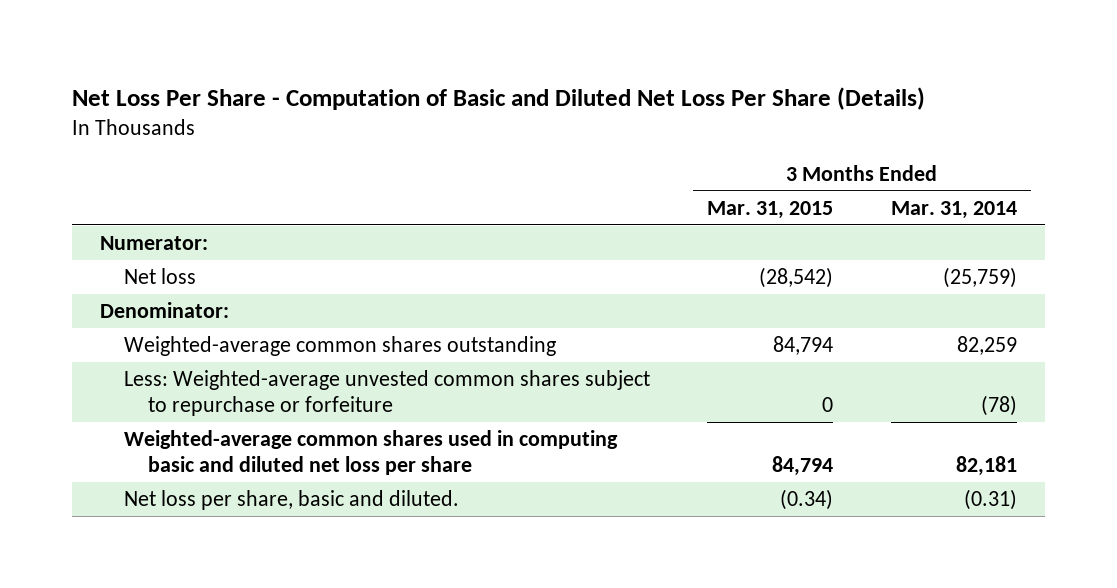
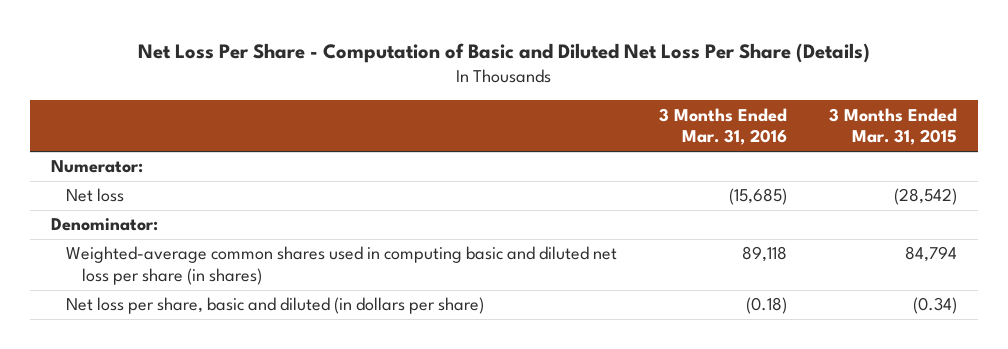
[890,201,1017,220] Mar. 31, 2014 -> none
none -> [659,107,788,146] 3 Months Ended Mar. 31, 2016
[124,336,557,357] Weighted-average common shares outstanding -> none
[124,370,651,417] Less: Weighted-average unvested common shares subject to repurchase or forfeiture -> none
[124,430,619,476] Weighted-average common shares used in computing basic and diluted net loss per share -> [66,246,618,286] Weighted-average common shares used in computing basic and diluted net loss per share (in shares)
[124,490,460,511] Net loss per share, basic and diluted. -> [66,297,485,315] Net loss per share, basic and diluted (in dollars per share)

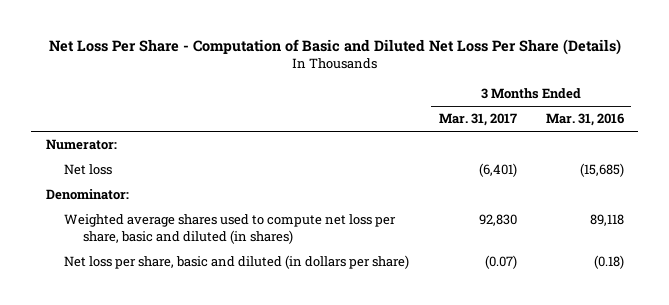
[828,107,957,146] 3 Months Ended Mar. 31, 2015 -> none
none -> [438,113,517,127] Mar. 31, 2017
[66,246,618,286] Weighted-average common shares used in computing basic and diluted net loss per share (in shares) -> [64,214,397,244] Weighted average shares used to compute net loss per share, basic and diluted (in shares)

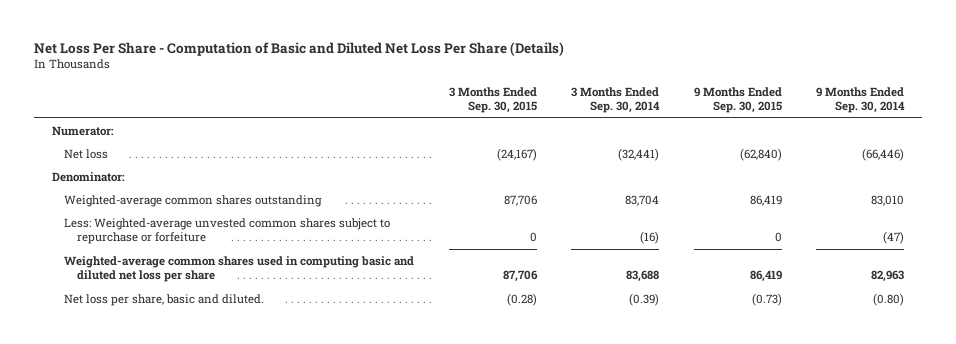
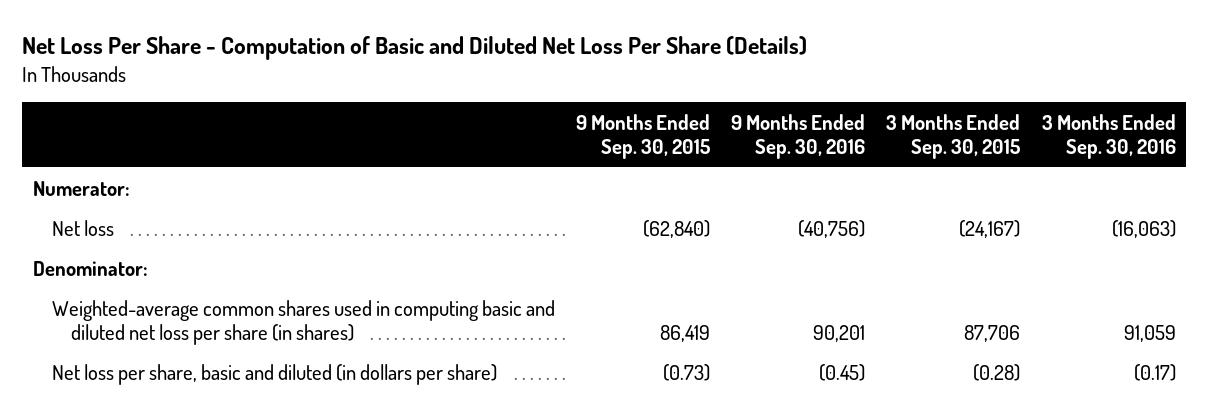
[571,86,661,114] 3 Months Ended Sep. 30, 2014 -> none
[816,86,906,114] 9 Months Ended Sep. 30, 2014 -> none
none -> [731,113,866,159] 9 Months Ended Sep. 30, 2016
none -> [1041,113,1176,159] 3 Months Ended Sep. 30, 2016
[64,194,323,207] Weighted-average common shares outstanding -> none
[64,217,391,245] Less: Weighted-average unvested common shares subject to repurchase or forfeiture -> none
[64,255,415,283] Weighted-average common shares used in computing basic and diluted net loss per share -> [51,299,555,345] Weighted-average common shares used in computing basic and diluted net loss per share (in shares)
[64,293,265,306] Net loss per share, basic and diluted. -> [51,363,497,385] Net loss per share, basic and diluted (in dollars per share)

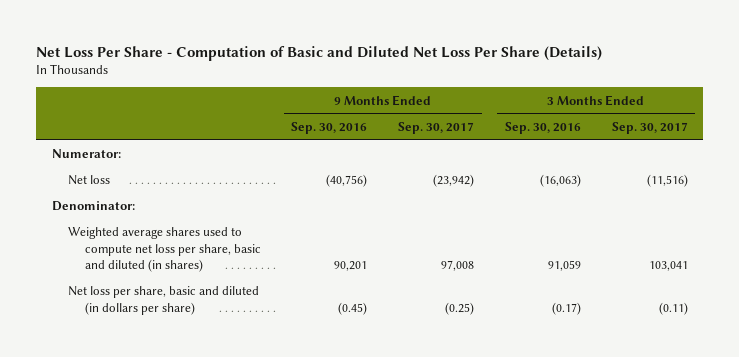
[576,113,711,159] 9 Months Ended Sep. 30, 2015 -> none
[886,113,1021,159] 3 Months Ended Sep. 30, 2015 -> none
none -> [398,121,475,134] Sep. 30, 2017
none -> [611,121,688,134] Sep. 30, 2017
[51,299,555,345] Weighted-average common shares used in computing basic and diluted net loss per share (in shares) -> [68,227,261,273] Weighted average shares used to compute net loss per share, basic and diluted (in shares)

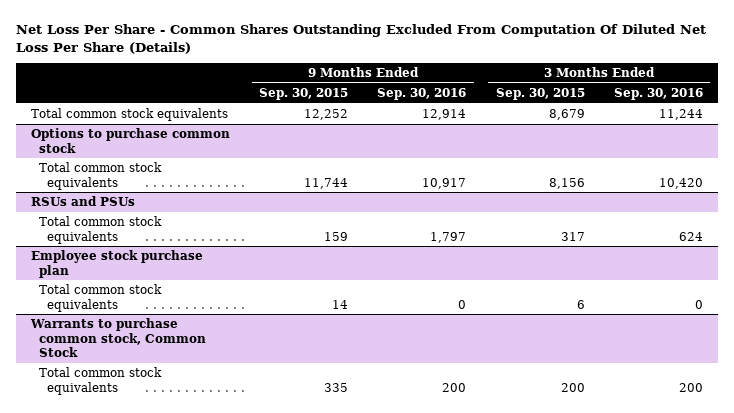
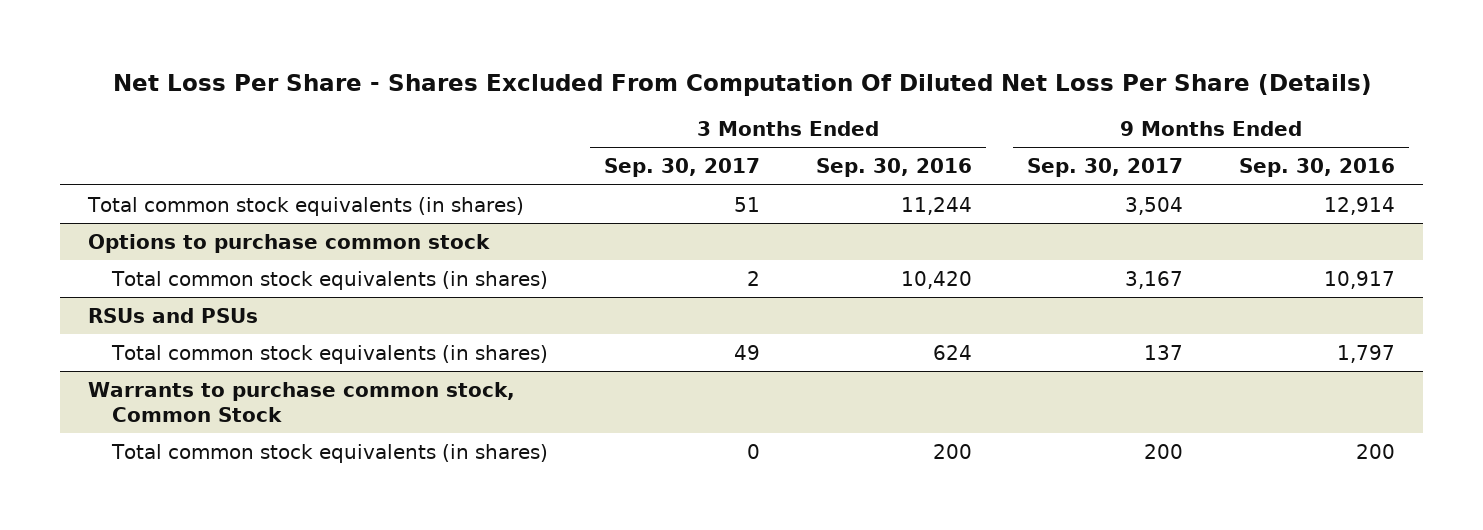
[16,24,707,54] Net Loss Per Share - Common Shares Outstanding Excluded From Computation Of Diluted Net Loss Per Share (Details) -> [112,73,1372,96] Net Loss Per Share - Shares Excluded From Computation Of Diluted Net Loss Per Share (Details)
[259,88,349,101] Sep. 30, 2015 -> none
[495,88,585,101] Sep. 30, 2015 -> none
none -> [603,158,760,178] Sep. 30, 2017
none -> [1027,158,1184,178] Sep. 30, 2017
[30,108,228,122] Total common stock equivalents -> [87,196,525,216] Total common stock equivalents (in shares)
[39,162,163,190] Total common stock equivalents -> [111,270,549,290] Total common stock equivalents (in shares)
[30,250,203,278] Employee stock purchase plan -> none
[39,284,163,312] Total common stock equivalents -> none
[39,216,163,244] Total common stock equivalents -> [111,344,549,364] Total common stock equivalents (in shares)
[39,367,163,395] Total common stock equivalents -> [111,443,549,463] Total common stock equivalents (in shares)

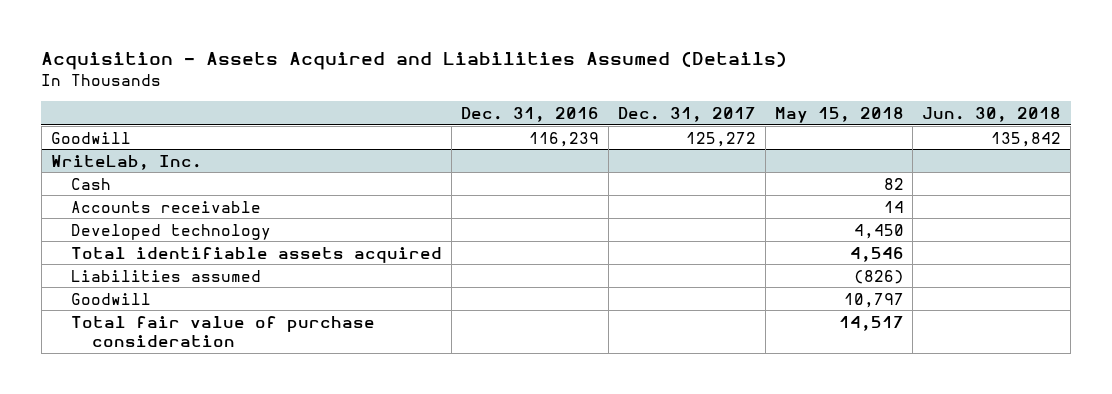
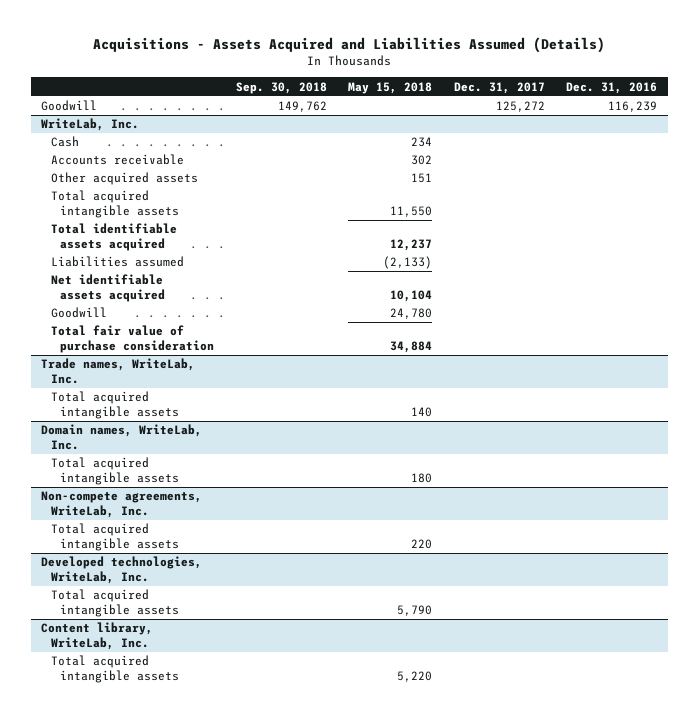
[41,51,788,71] Acquisition - Assets Acquired and Liabilities Assumed (Details) -> [93,37,606,54] Acquisitions - Assets Acquired and Liabilities Assumed (Details)
[922,106,1062,122] Jun. 30, 2018 -> none
none -> [235,81,327,94] Sep. 30, 2018
[71,223,272,240] Developed technology -> none
[883,177,904,190] 82 -> [411,137,433,148] 234
[883,200,904,213] 14 -> [411,155,433,166] 302
none -> [50,172,198,186] Other acquired assets
none -> [50,190,180,218] Total acquired intangible assets
[849,246,904,262] 4,546 -> [390,238,433,251] 12,237
[853,269,904,284] (826) -> [383,256,433,270] (2,133)
none -> [50,274,166,302] Net identifiable assets acquired
[843,292,904,308] 10,797 -> [390,308,433,320] 24,780
[838,315,904,331] 14,517 -> [390,340,433,353] 34,884
none -> [41,358,196,384] Trade names, WriteLab, Inc.
none -> [50,391,180,419] Total acquired intangible assets
none -> [41,424,203,450] Domain names, WriteLab, Inc.
none -> [50,457,180,485] Total acquired intangible assets
none -> [41,491,203,518] Non-compete agreements, WriteLab, Inc.
none -> [50,523,180,551] Total acquired intangible assets
none -> [41,556,203,584] Developed technologies, WriteLab, Inc.
none -> [50,589,180,617] Total acquired intangible assets
none -> [41,622,154,650] Content library, WriteLab, Inc.
none -> [50,655,180,683] Total acquired intangible assets

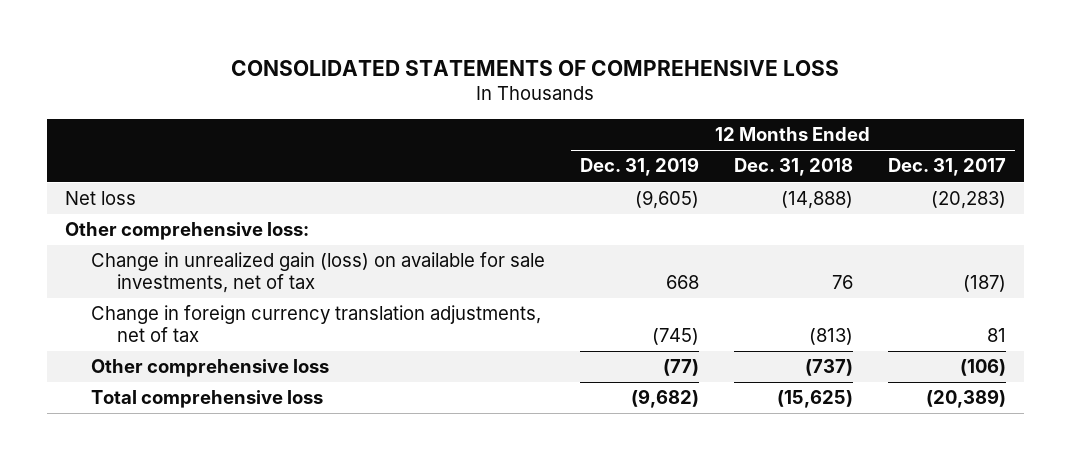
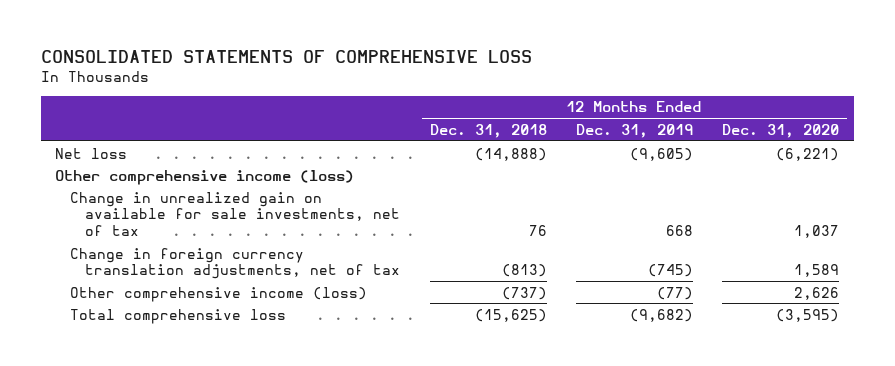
[888,158,1007,177] Dec. 31, 2017 -> none
none -> [722,123,840,138] Dec. 31, 2020
[64,222,309,241] Other comprehensive loss: -> [55,169,355,185] Other comprehensive income (loss)
[90,252,545,294] Change in unrealized gain (loss) on available for sale investments, net of tax -> [70,191,401,236] Change in unrealized gain on available for sale investments, net of tax
[90,359,329,378] Other comprehensive loss -> [70,286,368,302] Other comprehensive income (loss)

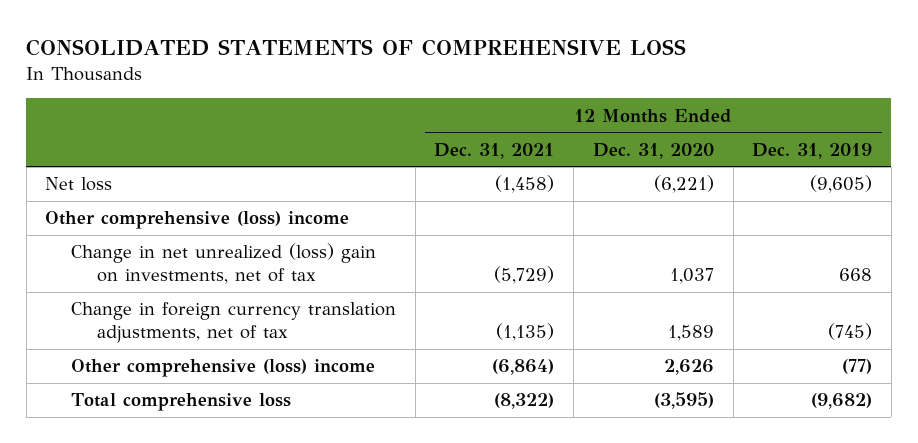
[429,123,547,138] Dec. 31, 2018 -> none
none -> [434,142,555,159] Dec. 31, 2021
[55,169,355,185] Other comprehensive income (loss) -> [45,211,350,230] Other comprehensive (loss) income
[70,191,401,236] Change in unrealized gain on available for sale investments, net of tax -> [70,243,376,285] Change in net unrealized (loss) gain on investments, net of tax
[70,286,368,302] Other comprehensive income (loss) -> [70,359,375,378] Other comprehensive (loss) income

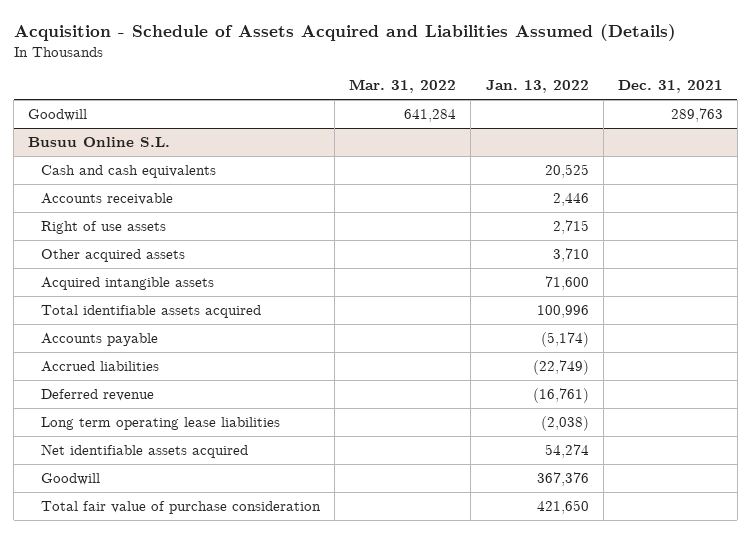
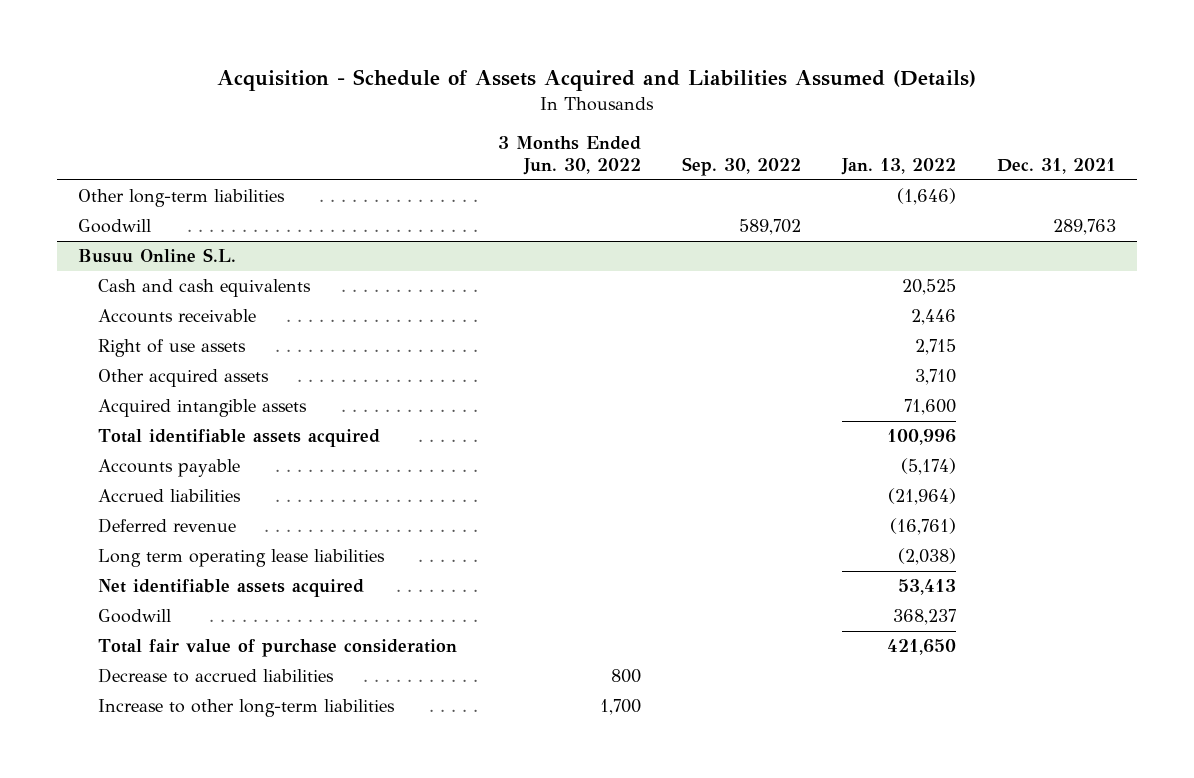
[349,79,457,94] Mar. 31, 2022 -> none
none -> [498,135,642,176] 3 Months Ended Jun. 30, 2022
none -> [682,157,802,177] Sep. 30, 2022
none -> [77,189,285,208] Other long-term liabilities
[532,359,589,375] (22,749) -> [888,488,957,506] (21,964)
[544,443,589,458] 54,274 -> [898,579,957,596] 53,413
[536,471,589,486] 367,376 -> [893,609,957,626] 368,237
none -> [97,668,334,684] Decrease to accrued liabilities
none -> [97,699,395,718] Increase to other long-term liabilities

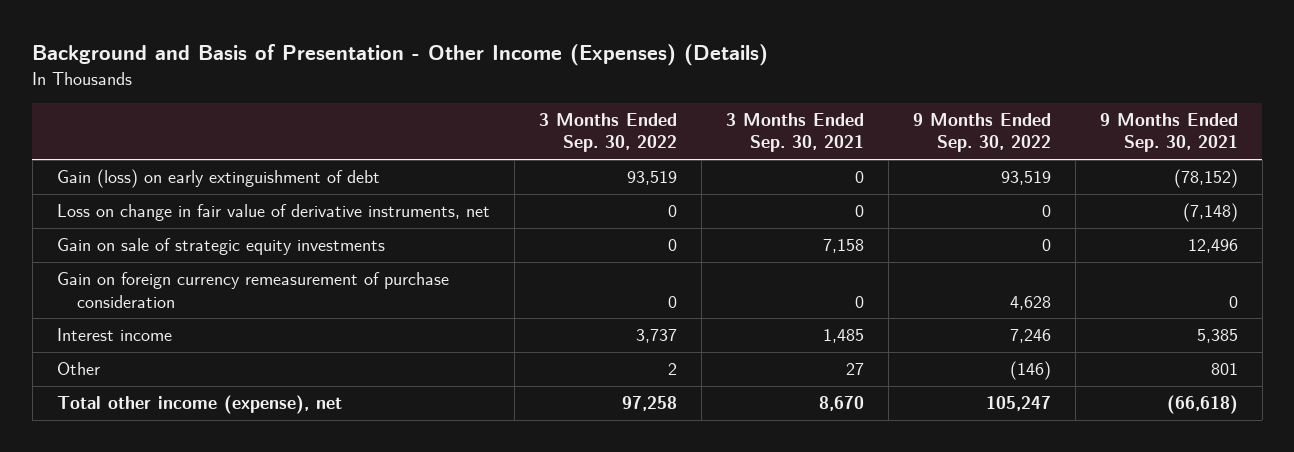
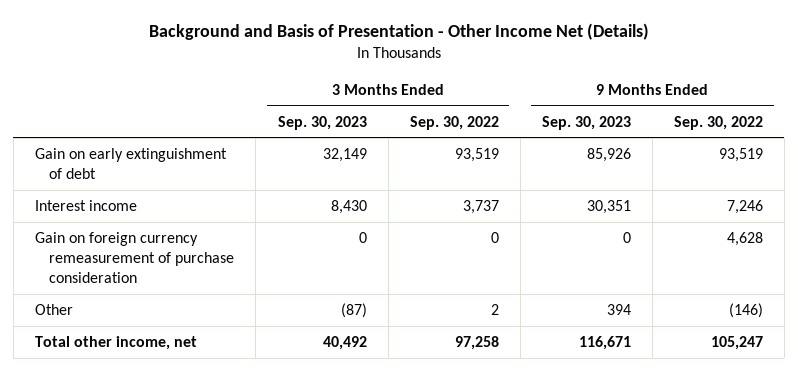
[32,44,769,67] Background and Basis of Presentation - Other Income (Expenses) (Details) -> [148,23,649,41] Background and Basis of Presentation - Other Income Net (Details)
[725,113,864,153] 3 Months Ended Sep. 30, 2021 -> none
[1099,113,1238,153] 9 Months Ended Sep. 30, 2021 -> none
none -> [277,115,367,130] Sep. 30, 2023
none -> [541,115,631,130] Sep. 30, 2023
[56,204,490,222] Loss on change in fair value of derivative instruments, net -> none
[56,238,385,256] Gain on sale of strategic equity investments -> none
[56,169,380,189] Gain (loss) on early extinguishment of debt -> [34,147,227,180] Gain on early extinguishment of debt
[56,272,449,308] Gain on foreign currency remeasurement of purchase consideration -> [34,231,235,284] Gain on foreign currency remeasurement of purchase consideration
[56,395,342,415] Total other income (expense), net -> [34,335,197,350] Total other income, net

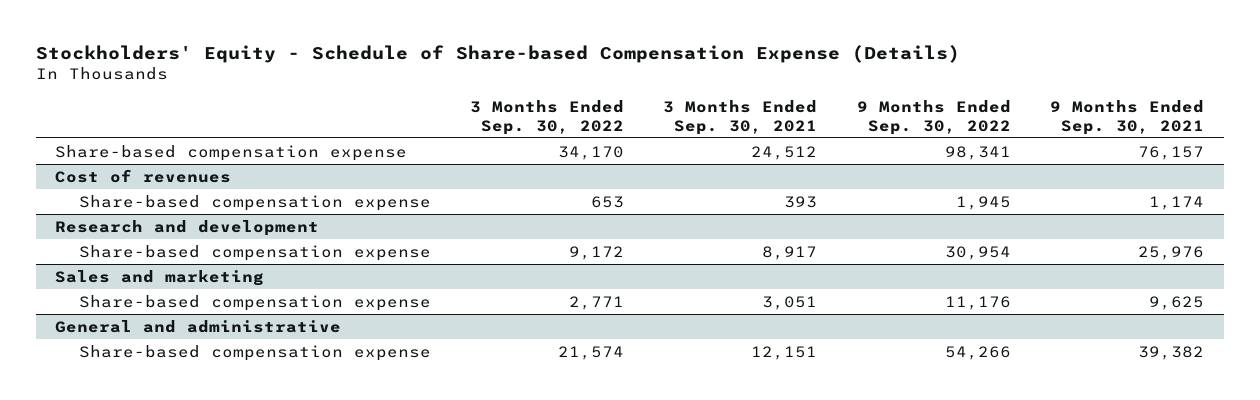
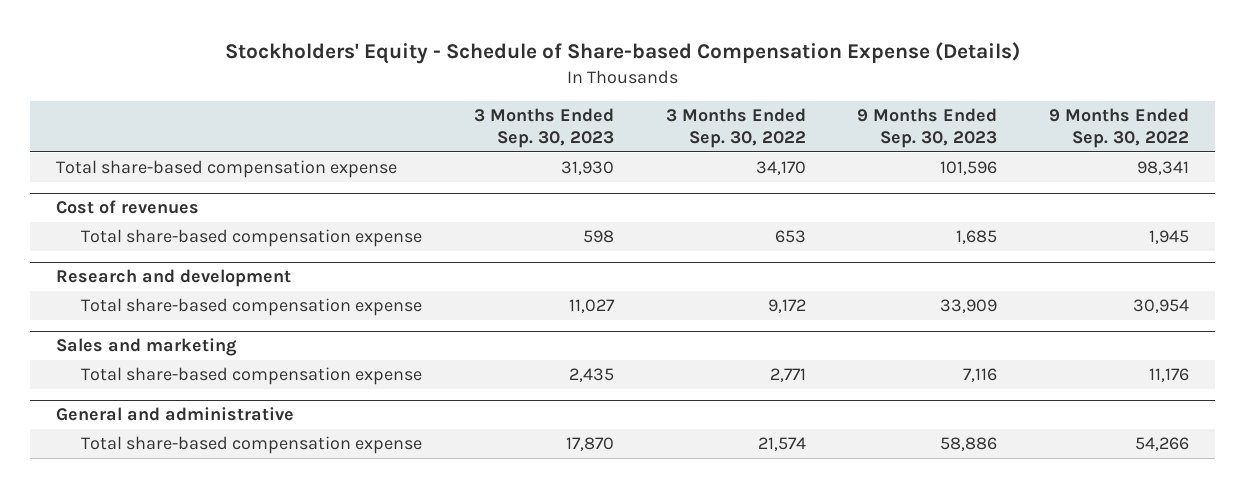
[663,99,818,135] 3 Months Ended Sep. 30, 2021 -> none
[1050,99,1205,135] 9 Months Ended Sep. 30, 2021 -> none
none -> [473,107,614,149] 3 Months Ended Sep. 30, 2023
none -> [857,107,998,149] 9 Months Ended Sep. 30, 2023
[55,144,408,161] Share-based compensation expense -> [56,159,398,178] Total share-based compensation expense
[78,194,431,211] Share-based compensation expense -> [81,228,423,247] Total share-based compensation expense
[78,244,431,261] Share-based compensation expense -> [81,297,423,316] Total share-based compensation expense
[78,294,431,311] Share-based compensation expense -> [81,366,423,385] Total share-based compensation expense
[78,344,431,361] Share-based compensation expense -> [81,435,423,454] Total share-based compensation expense

